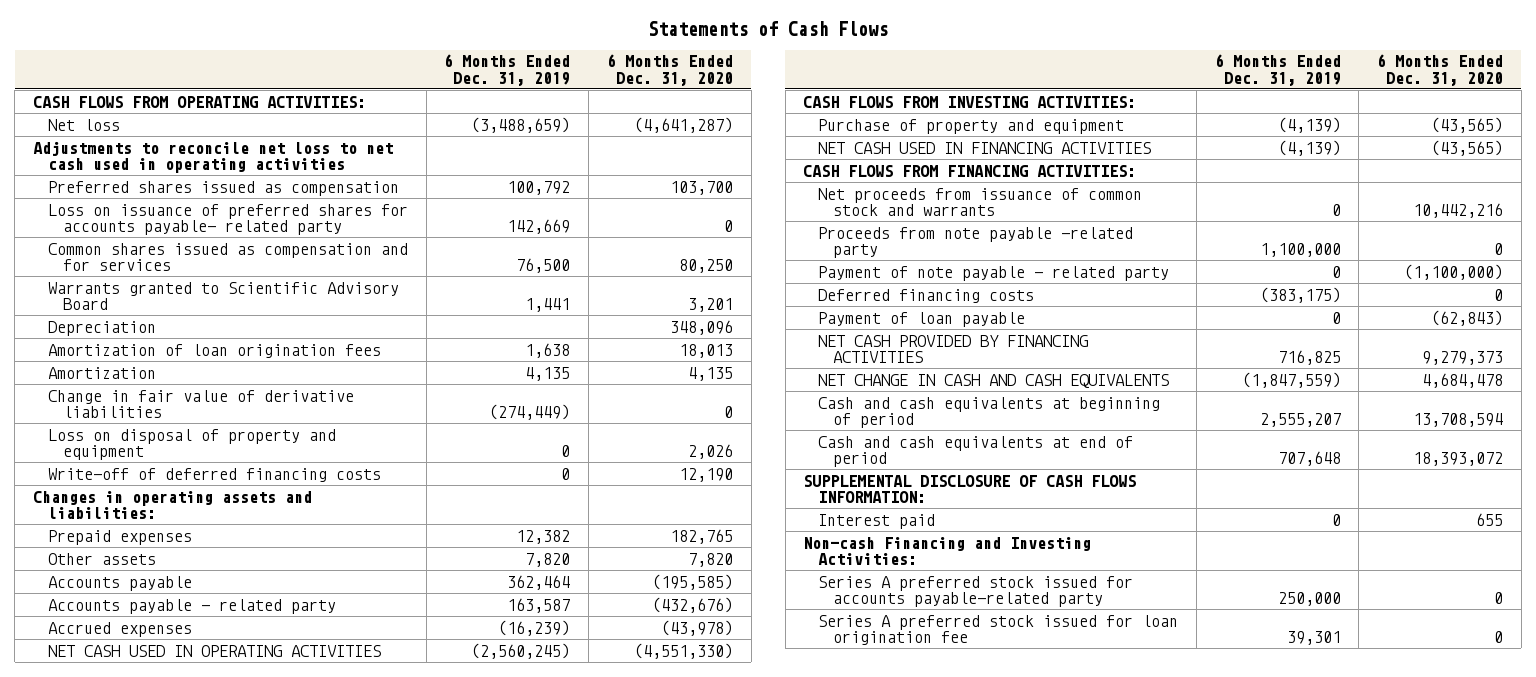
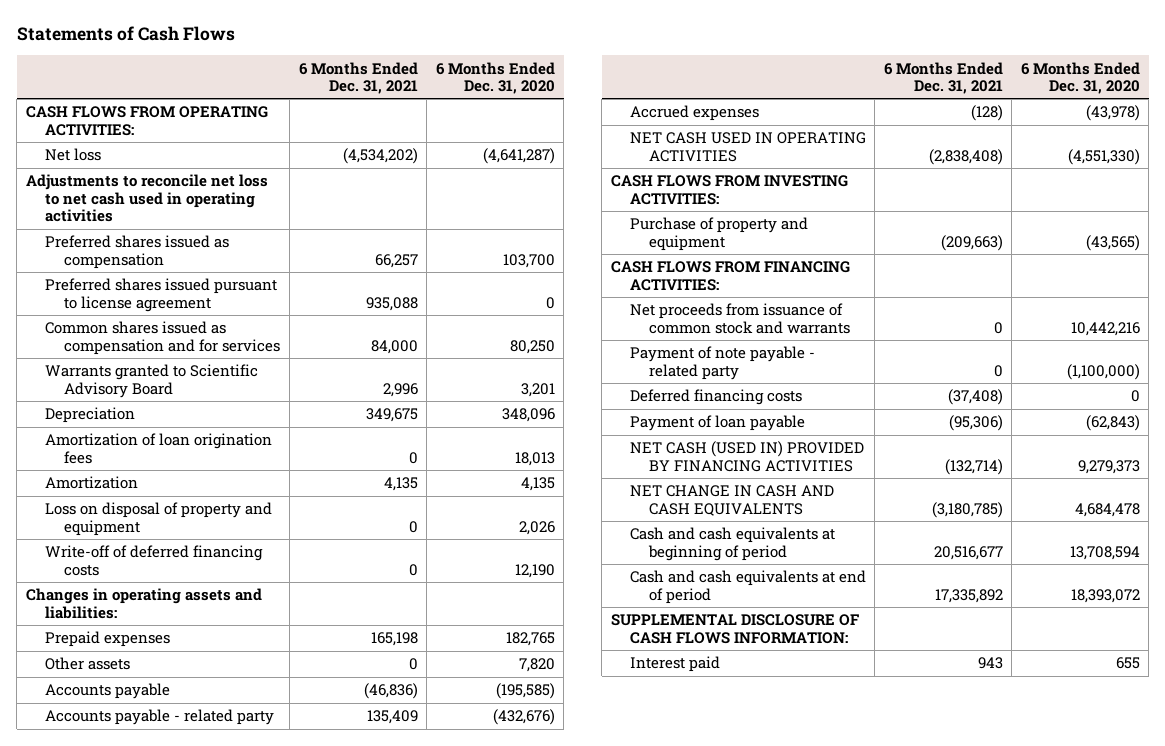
[444,54,571,86] 6 Months Ended Dec. 31, 2019 -> none
none -> [298,61,418,95] 6 Months Ended Dec. 31, 2021
[47,203,408,236] Loss on issuance of preferred shares for accounts payable- related party -> none
none -> [44,278,277,312] Preferred shares issued pursuant to license agreement
[47,389,354,419] Change in fair value of derivative liabilities -> none
[818,141,1152,154] NET CASH USED IN FINANCING ACTIVITIES -> none
[818,226,1134,259] Proceeds from note payable -related party -> none
[818,334,1089,364] NET CASH PROVIDED BY FINANCING ACTIVITIES -> [629,441,864,472] NET CASH (USED IN) PROVIDED BY FINANCING ACTIVITIES
[803,536,1092,566] Non-cash Financing and Investing Activities: -> none
[818,575,1134,608] Series A preferred stock issued for accounts payable-related party -> none
[818,614,1179,646] Series A preferred stock issued for loan origination fee -> none

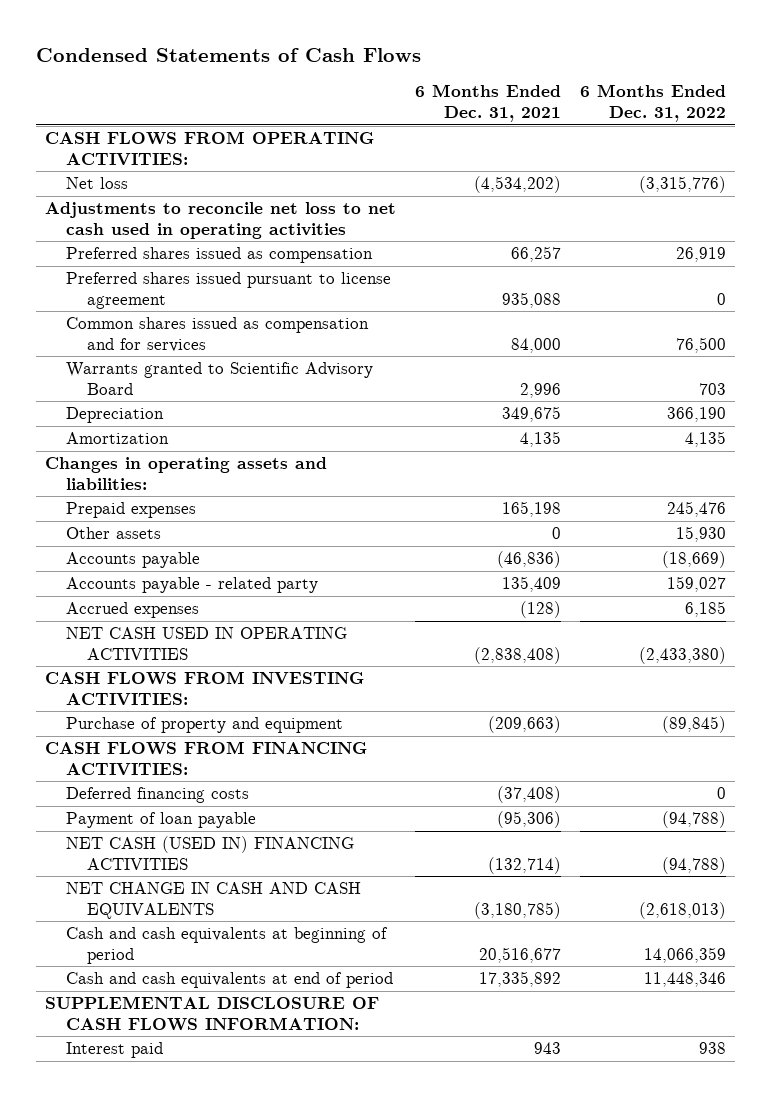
[16,26,235,42] Statements of Cash Flows -> [35,48,421,63] Condensed Statements of Cash Flows
[435,61,555,95] 6 Months Ended Dec. 31, 2020 -> none
none -> [579,84,726,122] 6 Months Ended Dec. 31, 2022
[44,433,272,464] Amortization of loan origination fees -> none
[44,502,272,536] Loss on disposal of property and equipment -> none
[44,545,263,576] Write-off of deferred financing costs -> none
[629,303,851,334] Net proceeds from issuance of common stock and warrants -> none
[629,346,815,380] Payment of note payable - related party -> none
[629,441,864,472] NET CASH (USED IN) PROVIDED BY FINANCING ACTIVITIES -> [66,836,355,870] NET CASH (USED IN) FINANCING ACTIVITIES

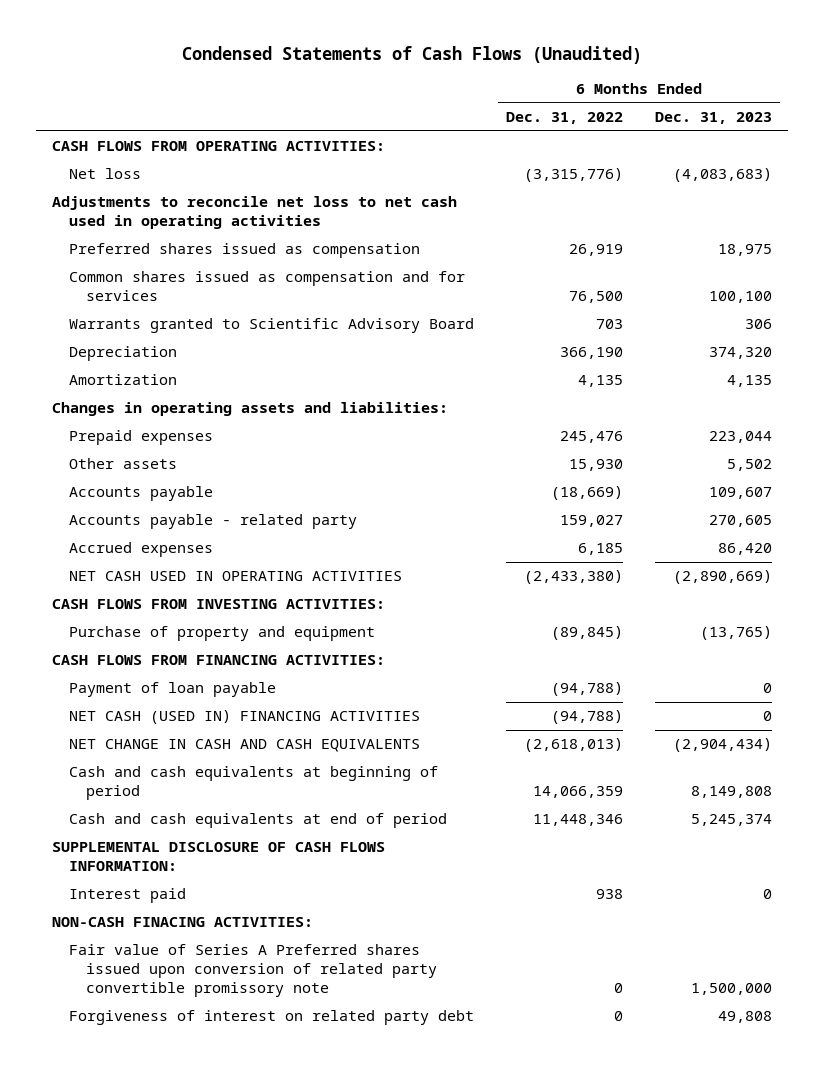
[35,48,421,63] Condensed Statements of Cash Flows -> [182,45,643,64] Condensed Statements of Cash Flows (Unaudited)
[414,84,561,122] 6 Months Ended Dec. 31, 2021 -> none
none -> [655,112,773,125] Dec. 31, 2023
[66,272,392,309] Preferred shares issued pursuant to license agreement -> none
[66,787,250,804] Deferred financing costs -> none
none -> [52,917,314,928] NON-CASH FINACING ACTIVITIES:
none -> [69,944,437,998] Fair value of Series A Preferred shares issued upon conversion of related party convertible promissory note
none -> [69,1010,475,1026] Forgiveness of interest on related party debt

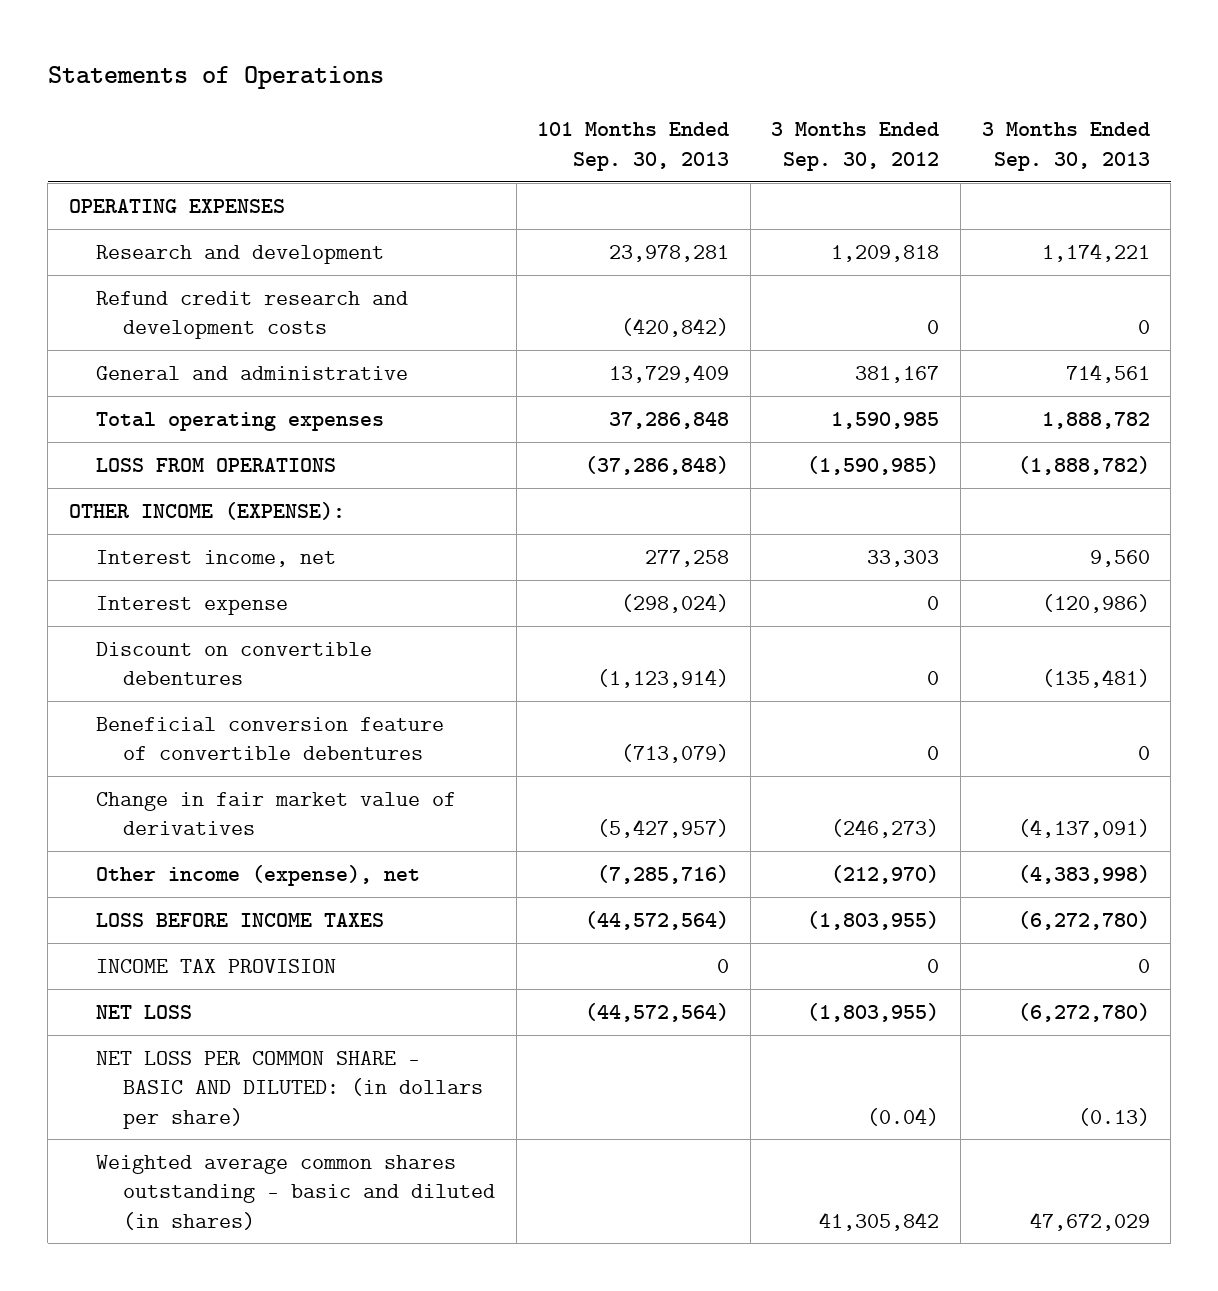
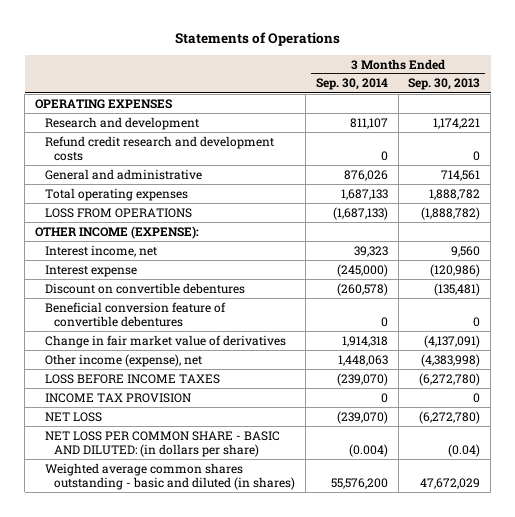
[537,122,730,171] 101 Months Ended Sep. 30, 2013 -> none
[771,122,940,171] 3 Months Ended Sep. 30, 2012 -> none
none -> [315,78,388,91] Sep. 30, 2014
[1077,1107,1150,1126] (0.13) -> [448,443,481,457] (0.04)

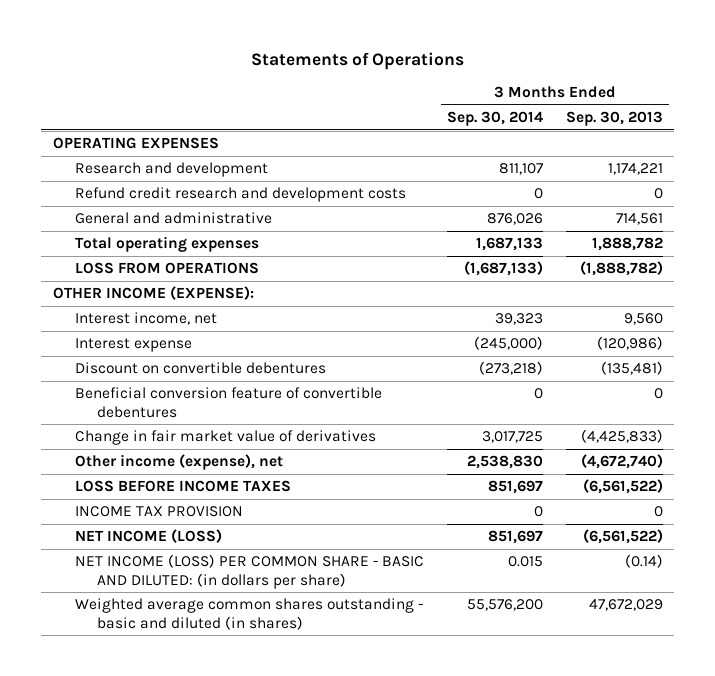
[336,282,388,296] (260,578) -> [478,361,543,376] (273,218)
[341,335,388,347] 1,914,318 -> [481,431,543,444] 3,017,725
[424,334,481,348] (4,137,091) -> [580,429,663,444] (4,425,833)
[337,354,388,366] 1,448,063 -> [466,455,543,470] 2,538,830
[421,353,481,367] (4,383,998) -> [580,454,663,470] (4,672,740)
[336,372,388,386] (239,070) -> [487,480,543,495] 851,697
[419,372,481,386] (6,272,780) -> [582,479,663,495] (6,561,522)
[44,411,102,422] NET LOSS -> [74,529,222,544] NET INCOME (LOSS)
[336,410,388,424] (239,070) -> [487,530,543,545] 851,697
[419,410,481,424] (6,272,780) -> [582,529,663,545] (6,561,522)
[44,430,280,457] NET LOSS PER COMMON SHARE - BASIC AND DILUTED: (in dollars per share) -> [74,554,424,589] NET INCOME (LOSS) PER COMMON SHARE - BASIC AND DILUTED: (in dollars per share)
[348,443,388,457] (0.004) -> [507,556,543,568] 0.015
[448,443,481,457] (0.04) -> [624,554,663,569] (0.14)

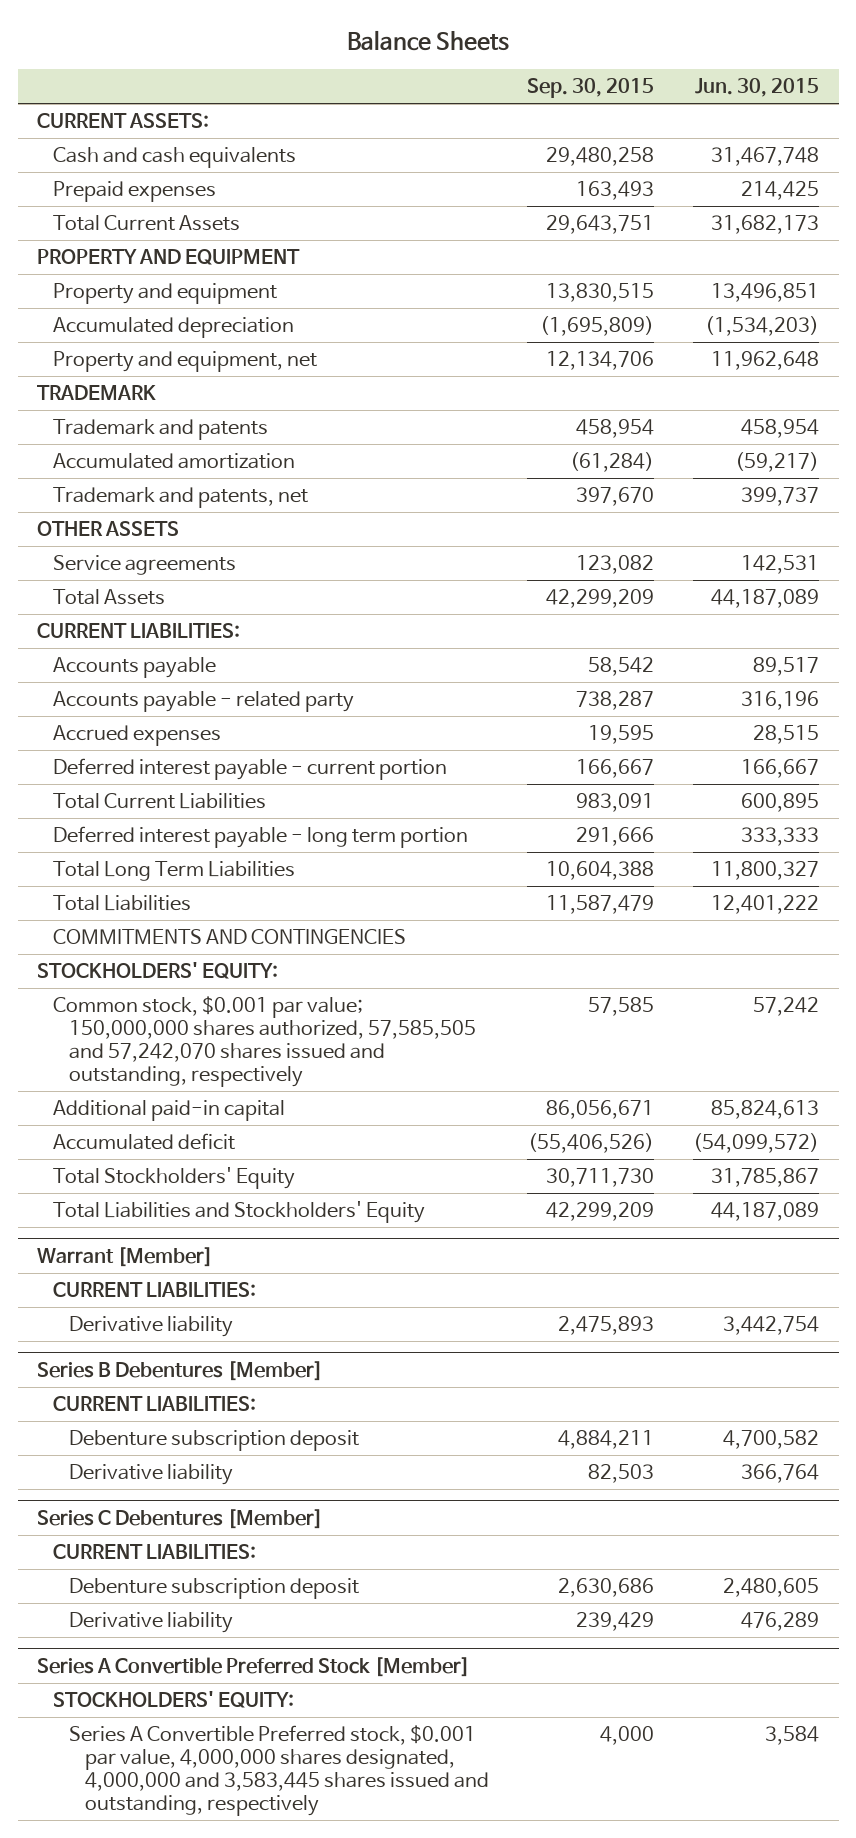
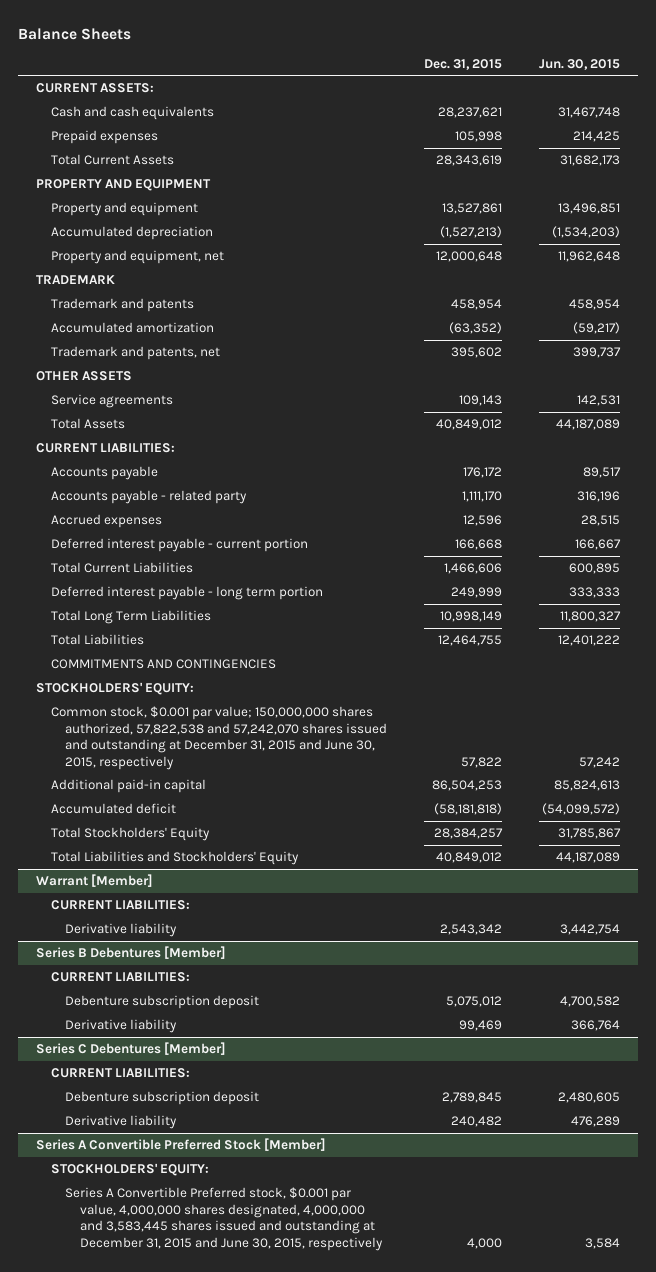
[527,78,655,99] Sep. 30, 2015 -> none
none -> [423,58,502,70] Dec. 31, 2015
[53,996,476,1088] Common stock, $0.001 par value; 150,000,000 shares authorized, 57,585,505 and 57,242,070 shares issued and outstanding, respectively -> [50,705,388,770] Common stock, $0.001 par value; 150,000,000 shares authorized, 57,822,538 and 57,242,070 shares issued and outstanding at December 31, 2015 and June 30, 2015, respectively
[68,1725,489,1817] Series A Convertible Preferred stock, $0.001 par value, 4,000,000 shares designated, 4,000,000 and 3,583,445 shares issued and outstanding, respectively -> [65,1186,383,1251] Series A Convertible Preferred stock, $0.001 par value, 4,000,000 shares designated, 4,000,000 and 3,583,445 shares issued and outstanding at December 31, 2015 and June 30, 2015, respectively

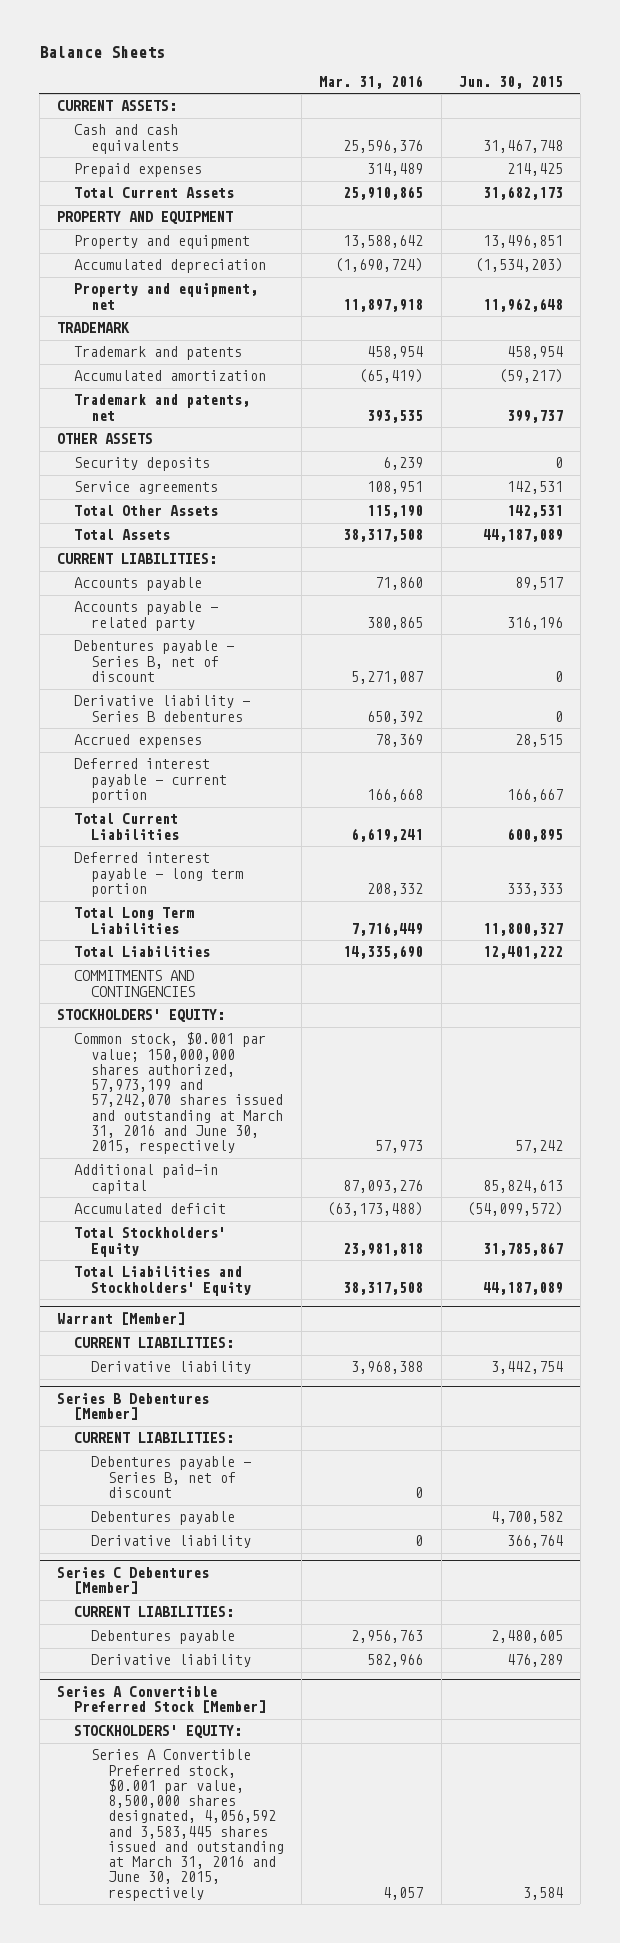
[423,58,502,70] Dec. 31, 2015 -> none
none -> [319,74,424,89] Mar. 31, 2016
none -> [74,457,211,472] Security deposits
none -> [74,505,219,517] Total Other Assets
none -> [74,640,235,682] Debentures payable - Series B, net of discount
none -> [74,695,251,722] Derivative liability - Series B debentures
[50,705,388,770] Common stock, $0.001 par value; 150,000,000 shares authorized, 57,822,538 and 57,242,070 shares issued and outstanding at December 31, 2015 and June 30, 2015, respectively -> [74,1032,284,1155] Common stock, $0.001 par value; 150,000,000 shares authorized, 57,973,199 and 57,242,070 shares issued and outstanding at March 31, 2016 and June 30, 2015, respectively
none -> [91,1456,252,1498] Debentures payable - Series B, net of discount
[65,994,260,1009] Debenture subscription deposit -> [91,1511,236,1526] Debentures payable
[65,1090,260,1105] Debenture subscription deposit -> [91,1630,236,1645] Debentures payable
[65,1186,383,1251] Series A Convertible Preferred stock, $0.001 par value, 4,000,000 shares designated, 4,000,000 and 3,583,445 shares issued and outstanding at December 31, 2015 and June 30, 2015, respectively -> [91,1749,285,1901] Series A Convertible Preferred stock, $0.001 par value, 8,500,000 shares designated, 4,056,592 and 3,583,445 shares issued and outstanding at March 31, 2016 and June 30, 2015, respectively

